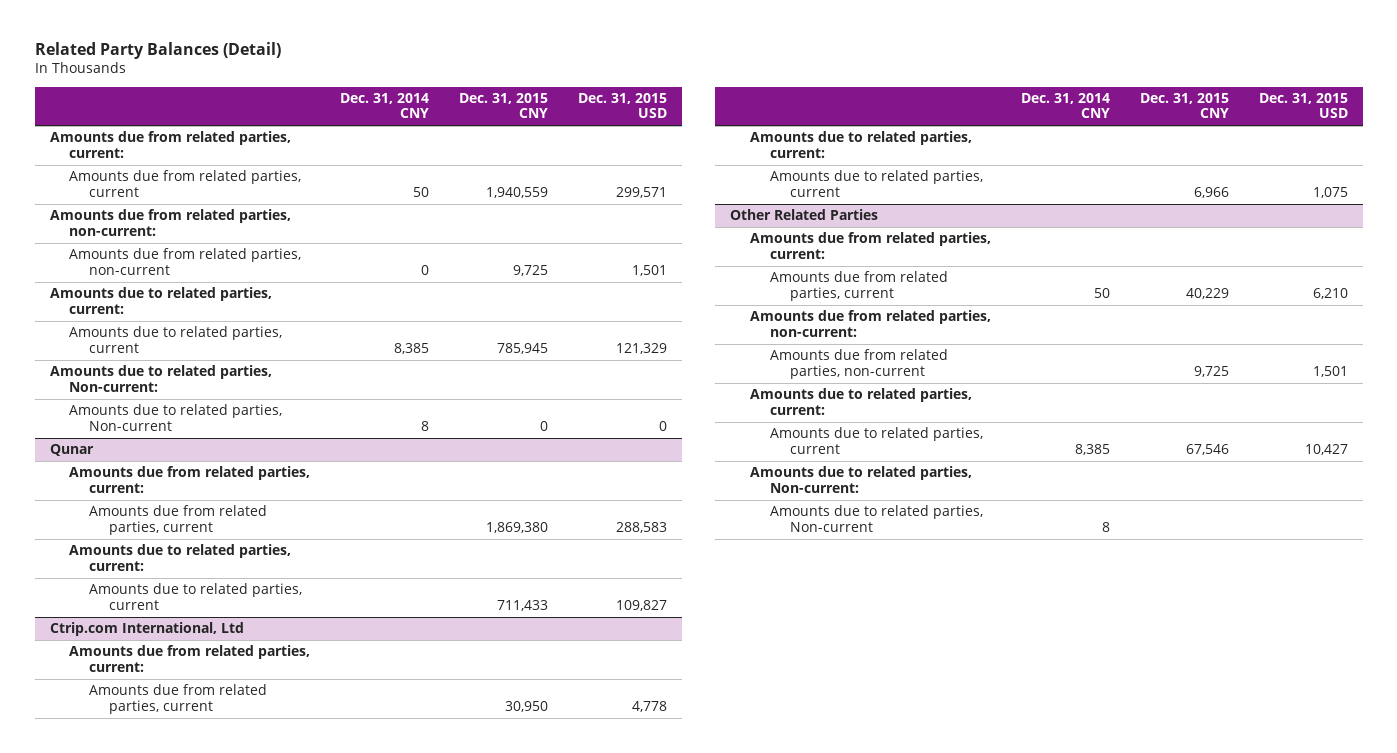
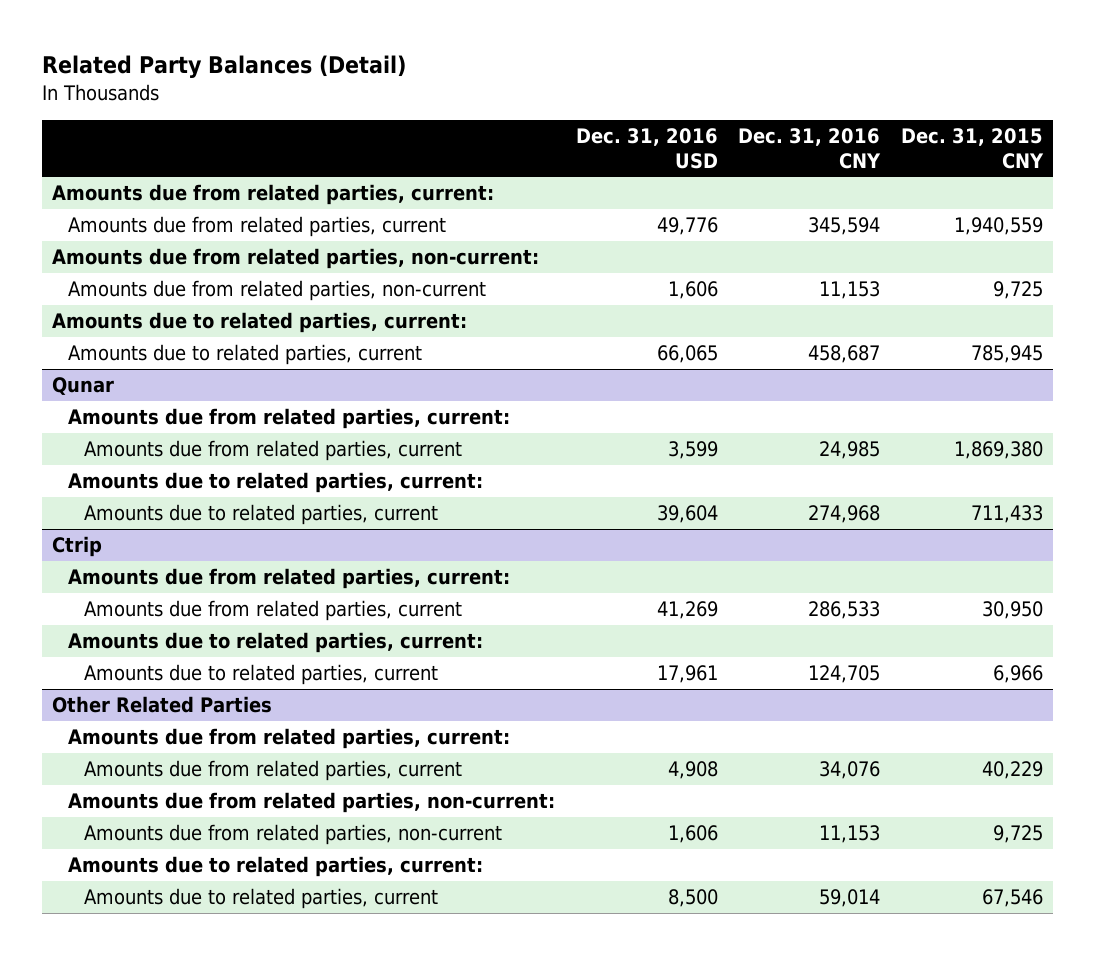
[340,93,430,119] Dec. 31, 2014 CNY -> none
[578,93,668,119] Dec. 31, 2015 USD -> none
none -> [575,128,718,169] Dec. 31, 2016 USD
none -> [738,128,882,169] Dec. 31, 2016 CNY
[49,365,272,392] Amounts due to related parties, Non-current: -> none
[69,404,283,431] Amounts due to related parties, Non-current -> none
[49,622,244,637] Ctrip.com International, Ltd -> none
none -> [51,536,102,558] Ctrip
[750,466,973,493] Amounts due to related parties, Non-current: -> none
[770,505,984,532] Amounts due to related parties, Non-current -> none

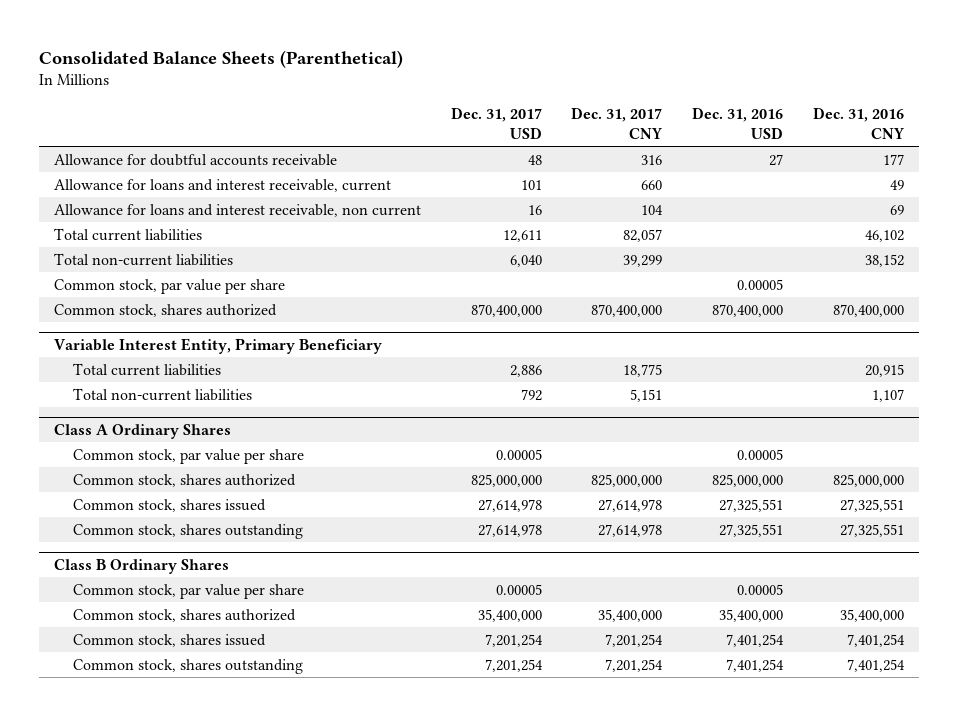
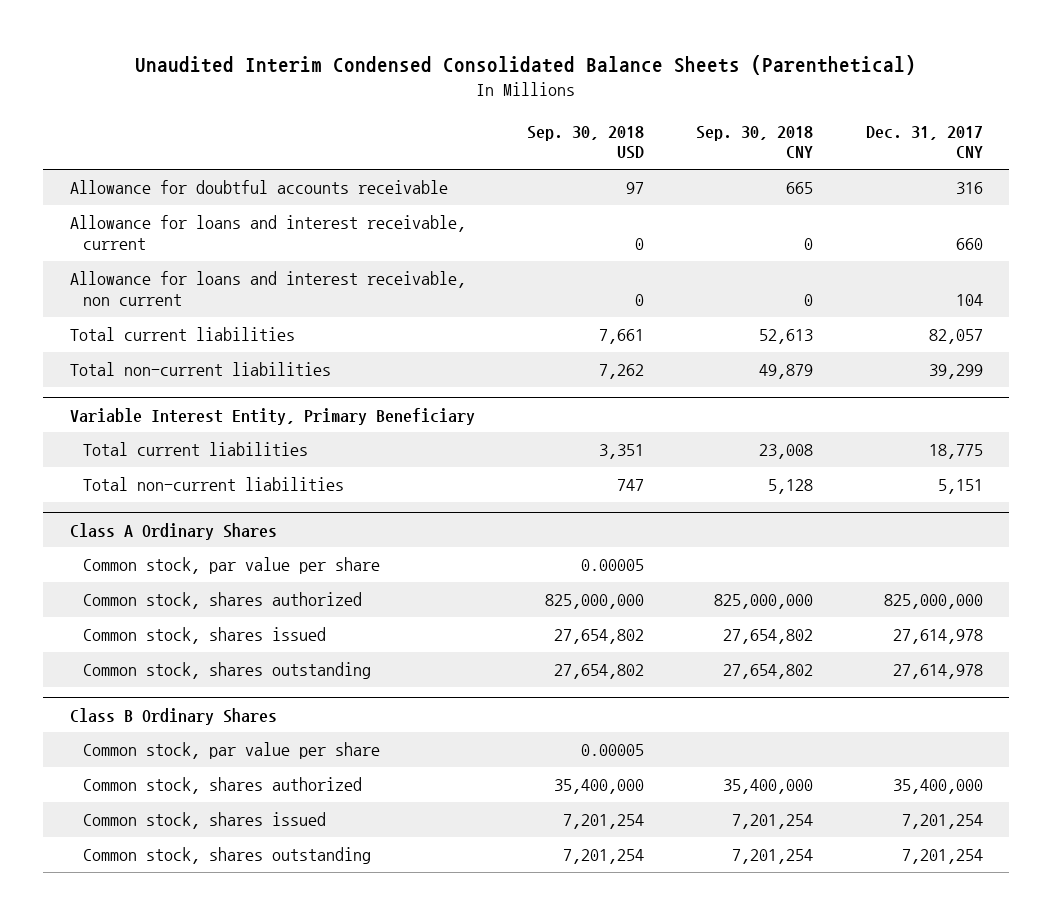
[38,49,403,68] Consolidated Balance Sheets (Parenthetical) -> [135,55,917,76] Unaudited Interim Condensed Consolidated Balance Sheets (Parenthetical)
[450,106,542,139] Dec. 31, 2017 USD -> none
[692,106,784,139] Dec. 31, 2016 USD -> none
[813,106,905,139] Dec. 31, 2016 CNY -> none
none -> [526,125,644,160] Sep. 30, 2018 USD
none -> [696,125,814,159] Sep. 30, 2018 CNY
[53,278,285,294] Common stock, par value per share -> none
[53,303,277,317] Common stock, shares authorized -> none

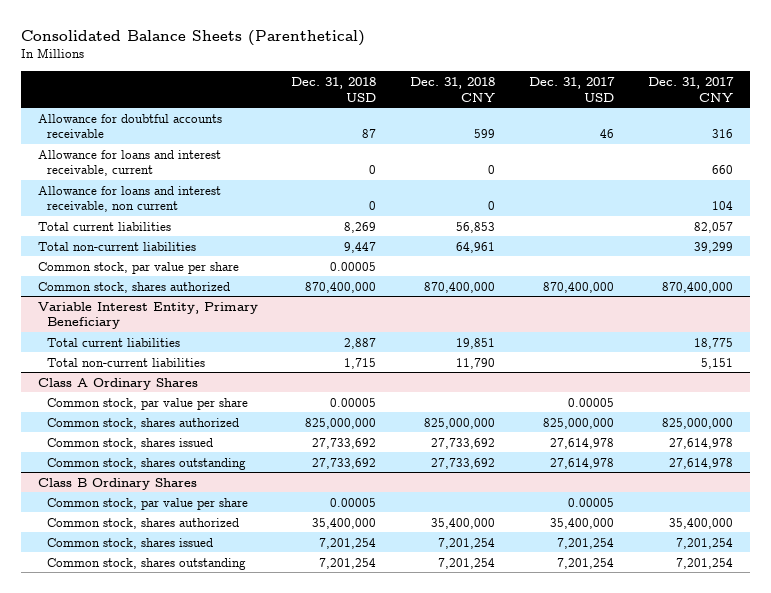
[135,55,917,76] Unaudited Interim Condensed Consolidated Balance Sheets (Parenthetical) -> [20,29,365,46] Consolidated Balance Sheets (Parenthetical)
[526,125,644,160] Sep. 30, 2018 USD -> none
[696,125,814,159] Sep. 30, 2018 CNY -> none
none -> [291,76,377,102] Dec. 31, 2018 USD
none -> [410,76,496,102] Dec. 31, 2018 CNY
none -> [529,76,616,102] Dec. 31, 2017 USD
none -> [37,261,239,274] Common stock, par value per share
none -> [37,281,230,293] Common stock, shares authorized

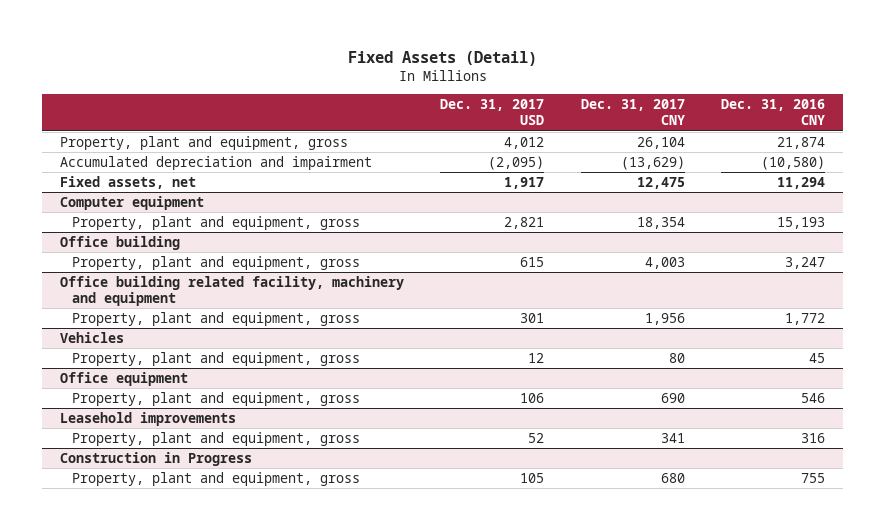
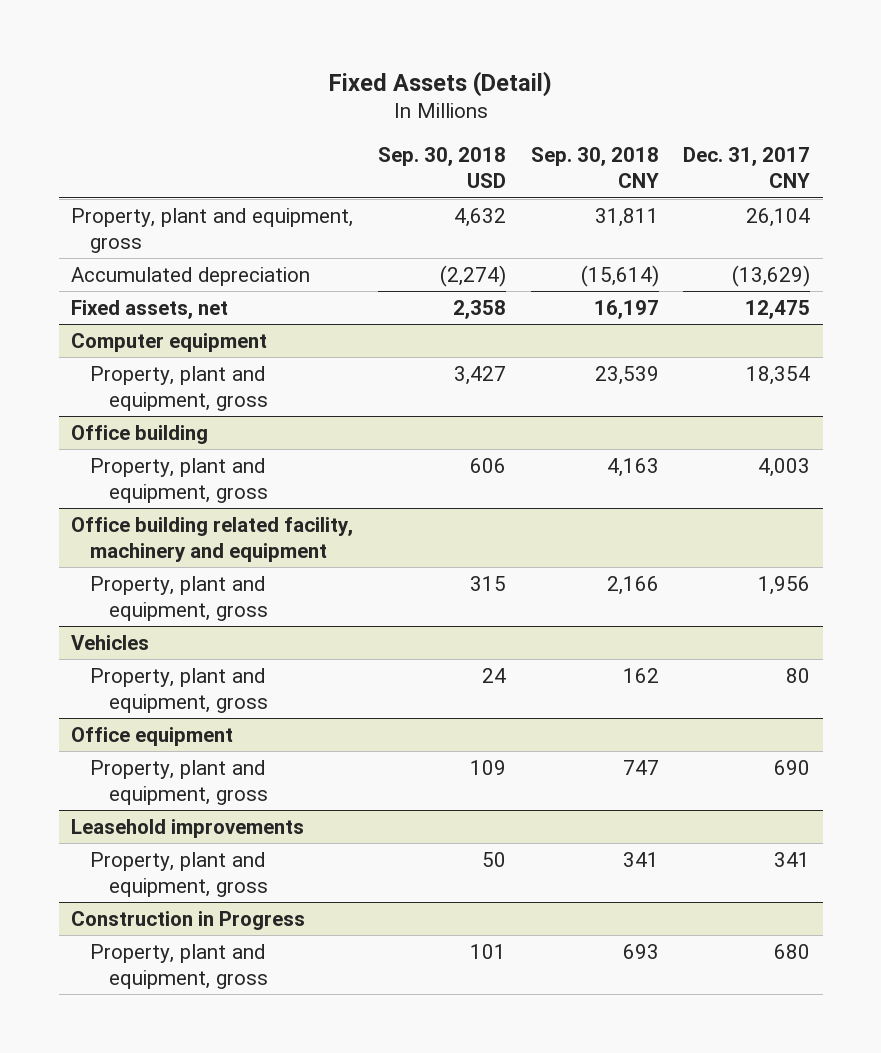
[440,99,545,126] Dec. 31, 2017 USD -> none
[721,99,826,126] Dec. 31, 2016 CNY -> none
none -> [377,147,506,189] Sep. 30, 2018 USD
none -> [530,147,659,189] Sep. 30, 2018 CNY
[60,155,373,170] Accumulated depreciation and impairment -> [71,266,311,286] Accumulated depreciation

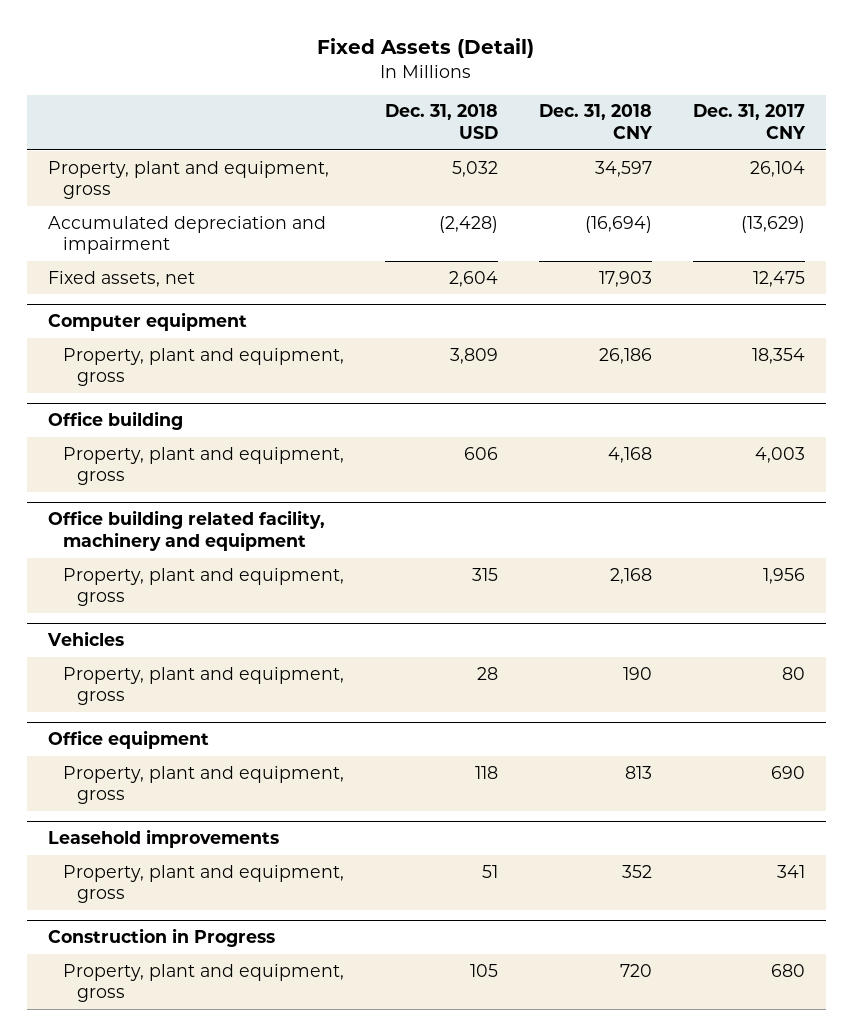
[377,147,506,189] Sep. 30, 2018 USD -> none
[530,147,659,189] Sep. 30, 2018 CNY -> none
none -> [384,104,498,140] Dec. 31, 2018 USD
none -> [538,104,653,140] Dec. 31, 2018 CNY
[71,266,311,286] Accumulated depreciation -> [47,215,326,255] Accumulated depreciation and impairment

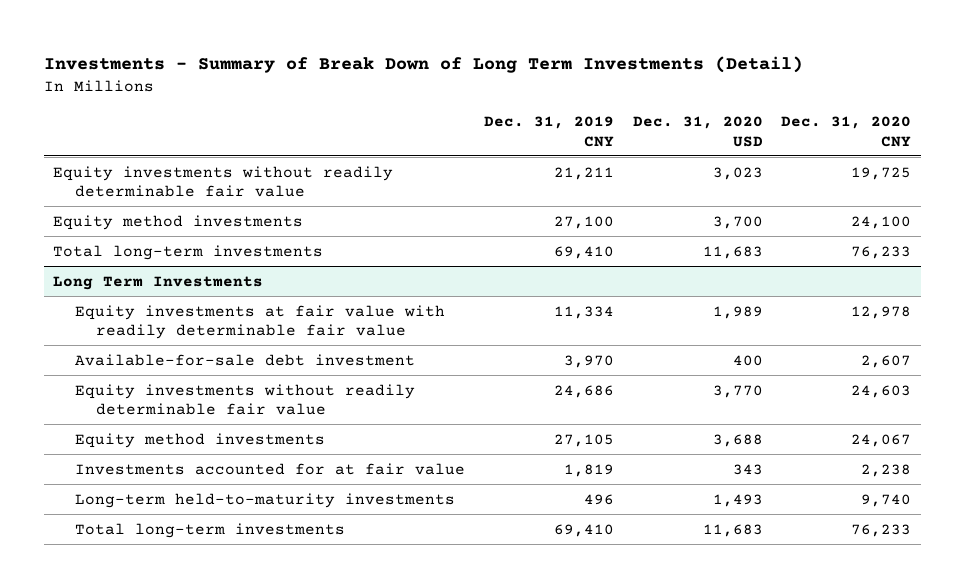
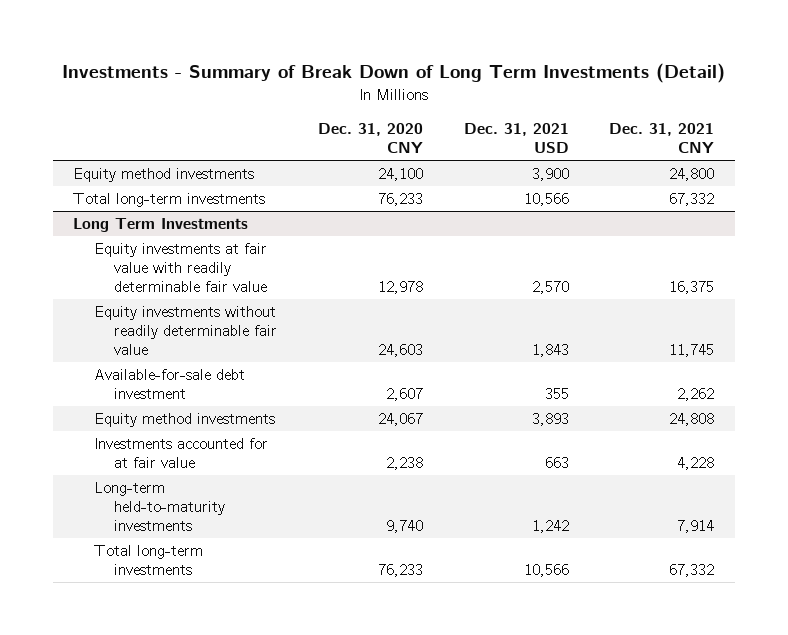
[483,116,614,147] Dec. 31, 2019 CNY -> none
[632,116,763,147] Dec. 31, 2020 USD -> none
none -> [463,123,569,154] Dec. 31, 2021 USD
none -> [609,123,715,154] Dec. 31, 2021 CNY
[53,165,394,197] Equity investments without readily determinable fair value -> none
[74,353,415,366] Available-for-sale debt investment -> [93,368,245,400] Available-for-sale debt investment

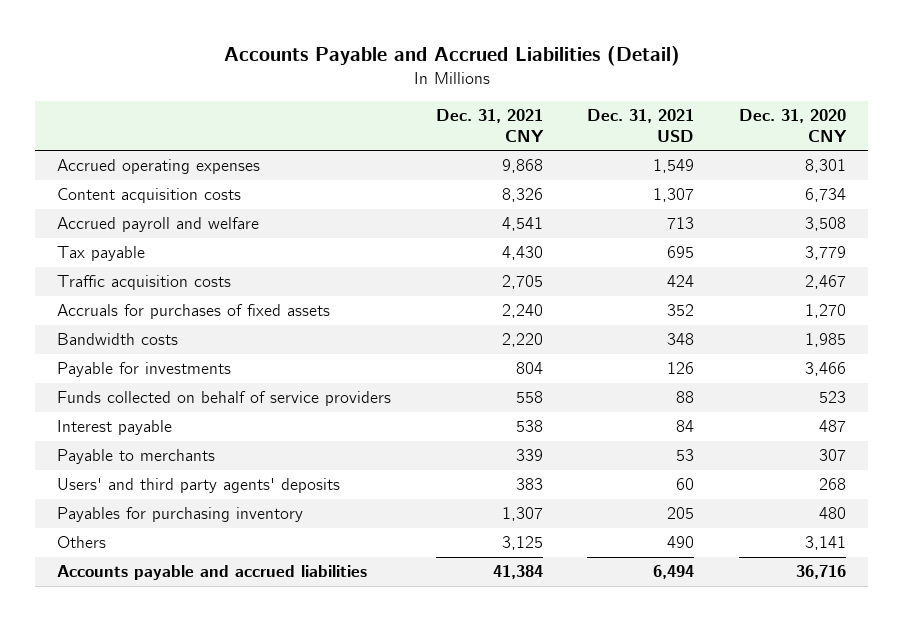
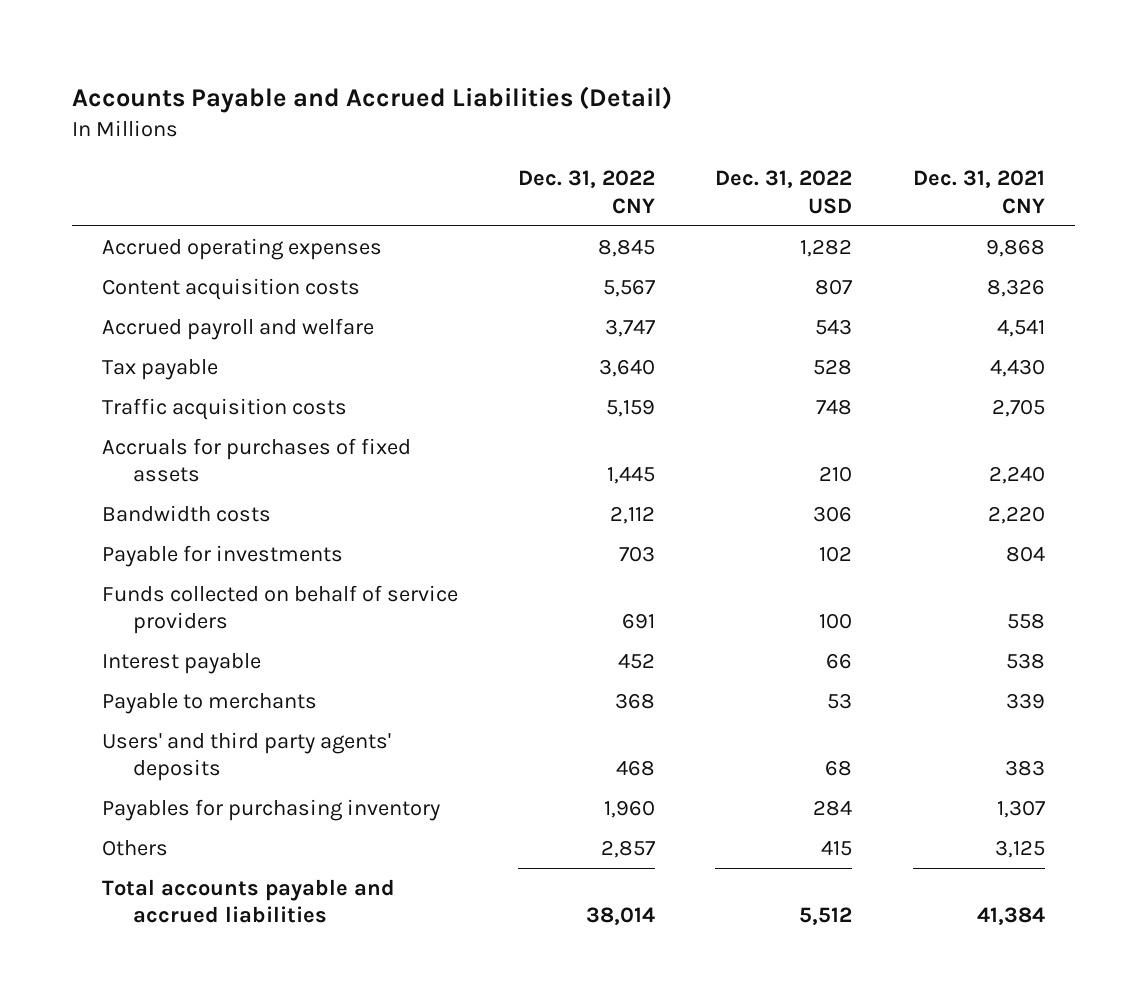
[587,109,695,142] Dec. 31, 2021 USD -> none
[738,109,847,142] Dec. 31, 2020 CNY -> none
none -> [518,170,656,214] Dec. 31, 2022 CNY
none -> [715,170,853,214] Dec. 31, 2022 USD
[57,565,368,581] Accounts payable and accrued liabilities -> [101,879,395,924] Total accounts payable and accrued liabilities

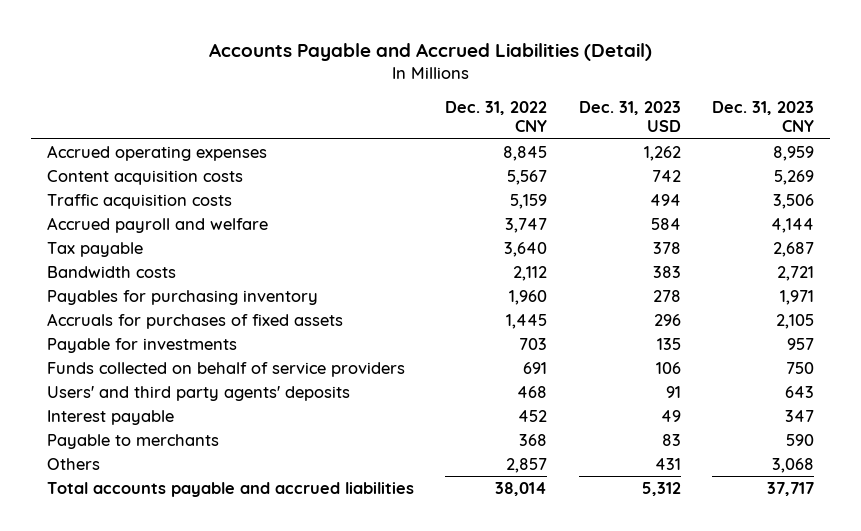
[715,170,853,214] Dec. 31, 2022 USD -> none
[912,170,1045,214] Dec. 31, 2021 CNY -> none
none -> [578,101,681,133] Dec. 31, 2023 USD
none -> [712,101,815,133] Dec. 31, 2023 CNY
[101,398,347,421] Traffic acquisition costs -> [47,193,233,209] Traffic acquisition costs
[101,799,440,822] Payables for purchasing inventory -> [47,289,319,305] Payables for purchasing inventory
[101,438,411,483] Accruals for purchases of fixed assets -> [47,312,344,329] Accruals for purchases of fixed assets
[101,732,391,782] Users' and third party agents' deposits -> [47,385,351,401] Users' and third party agents' deposits

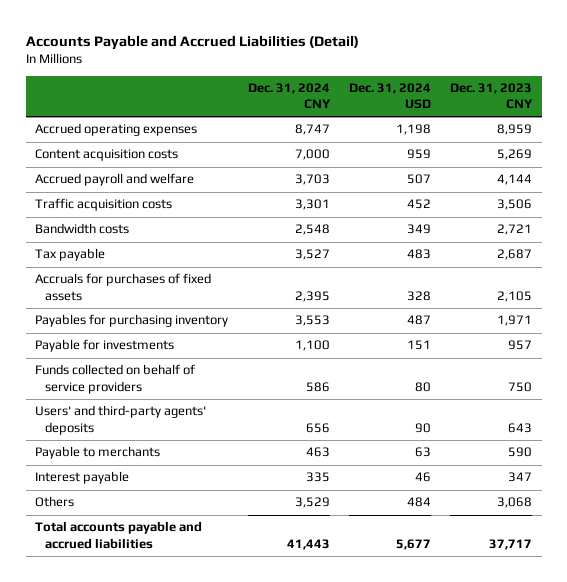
[445,101,548,133] Dec. 31, 2022 CNY -> none
[578,101,681,133] Dec. 31, 2023 USD -> none
none -> [247,83,331,110] Dec. 31, 2024 CNY
none -> [348,83,431,110] Dec. 31, 2024 USD
[47,193,233,209] Traffic acquisition costs -> [35,198,173,212] Traffic acquisition costs
[47,241,144,257] Tax payable -> [35,248,106,262] Tax payable
[47,289,319,305] Payables for purchasing inventory -> [35,314,229,328] Payables for purchasing inventory
[47,385,351,401] Users' and third party agents' deposits -> [35,405,207,435] Users' and third-party agents' deposits
[47,409,175,425] Interest payable -> [35,471,130,485] Interest payable

